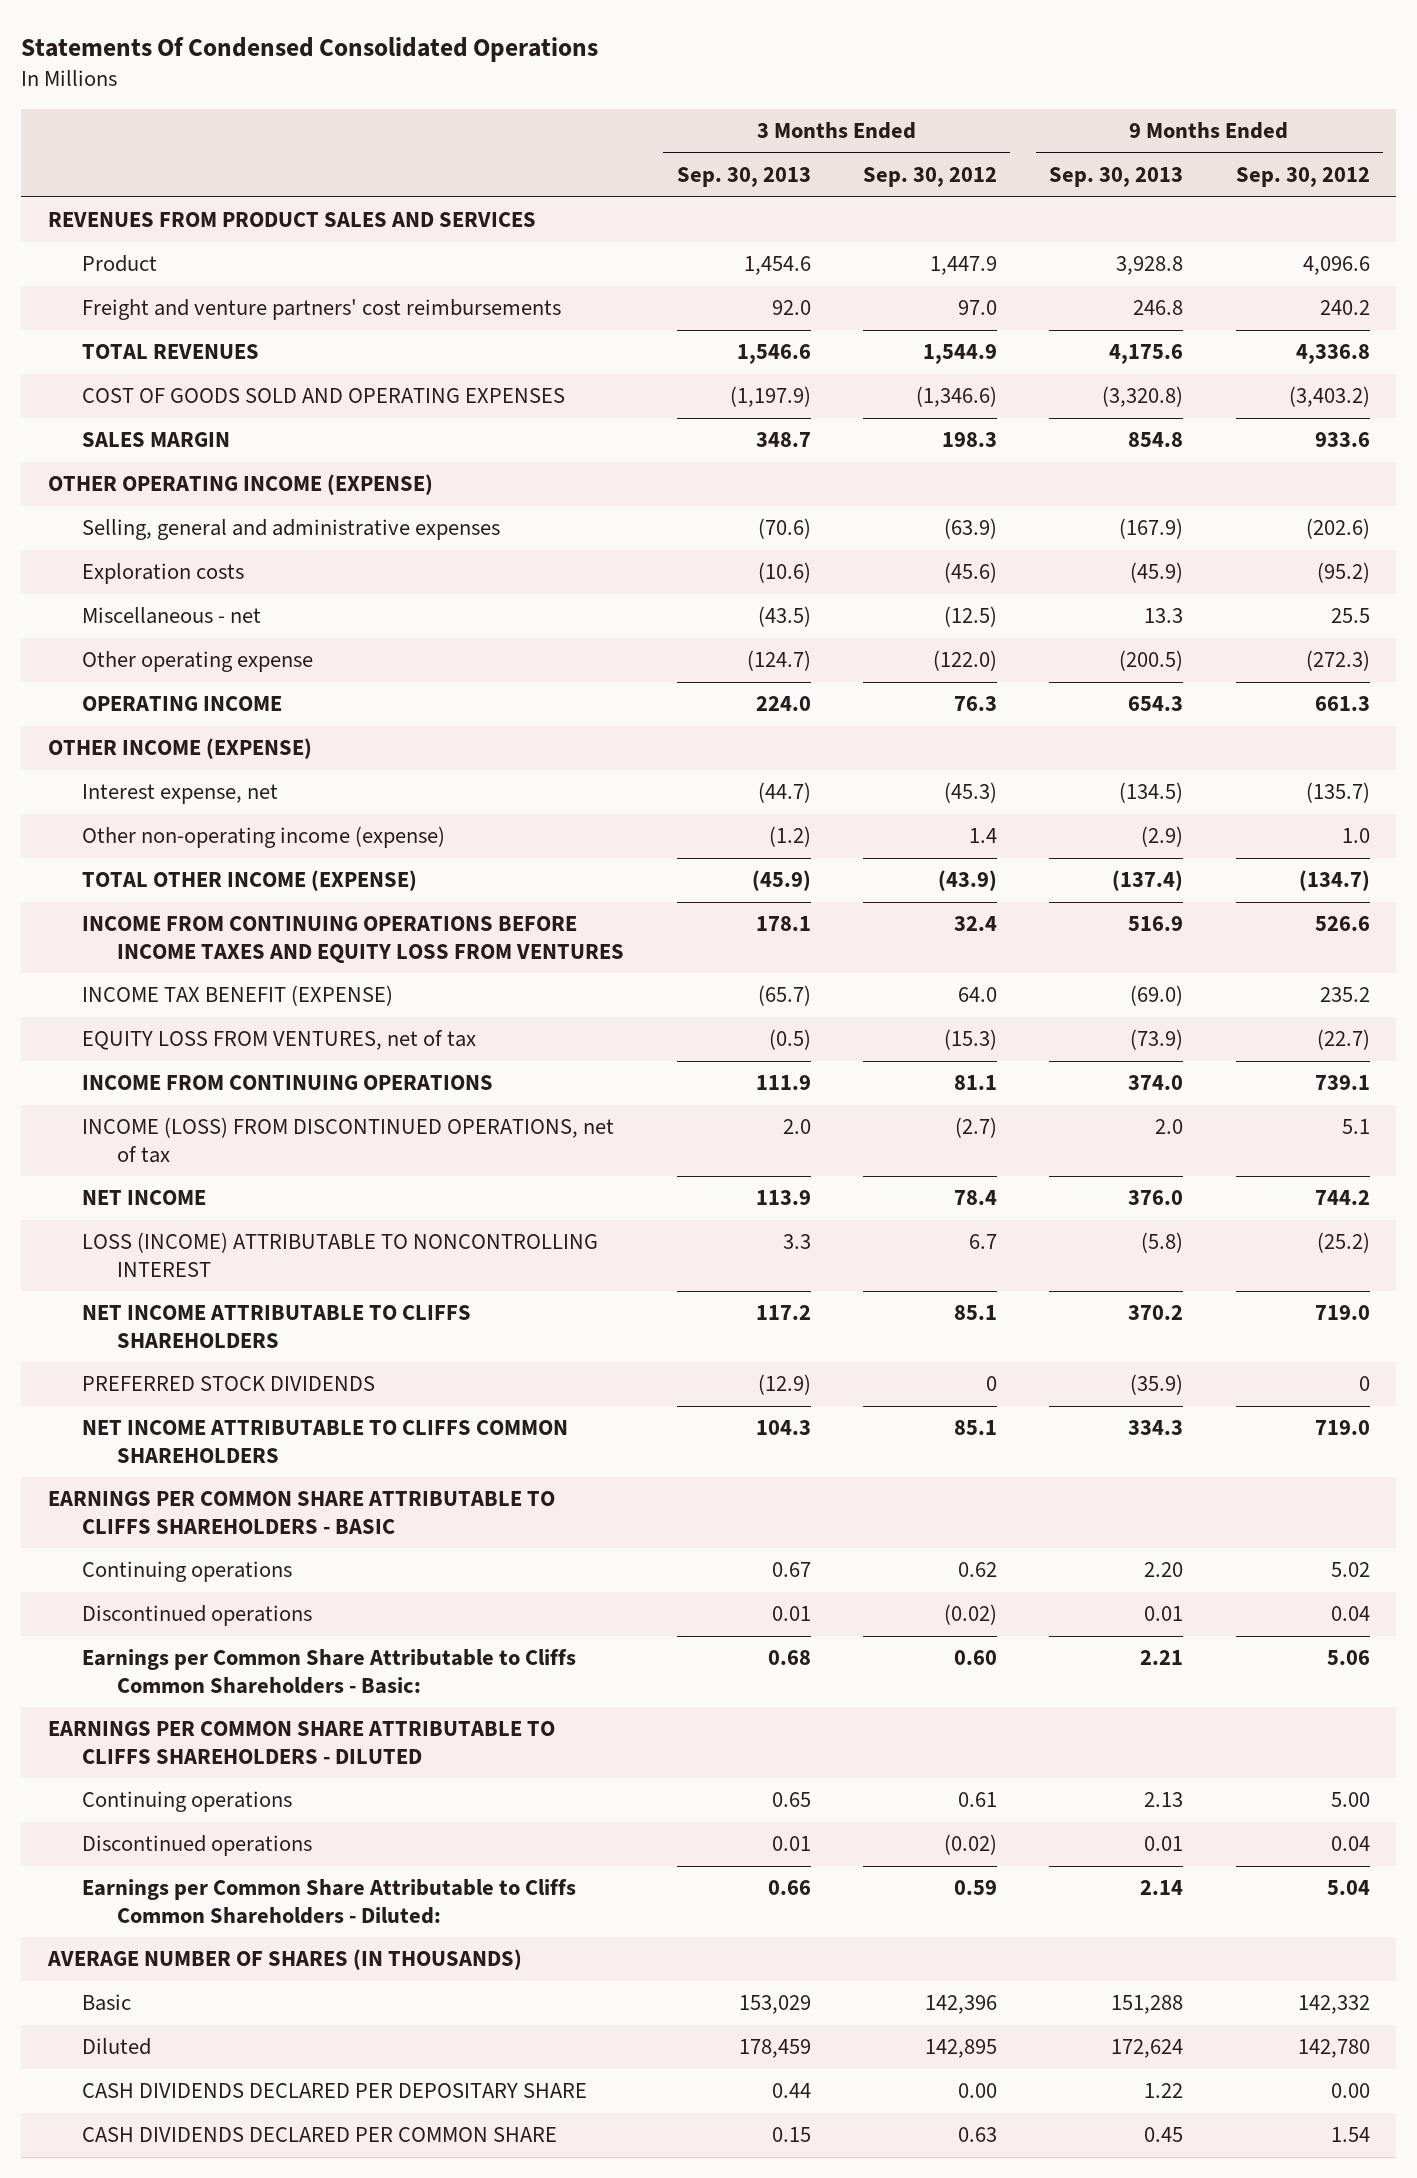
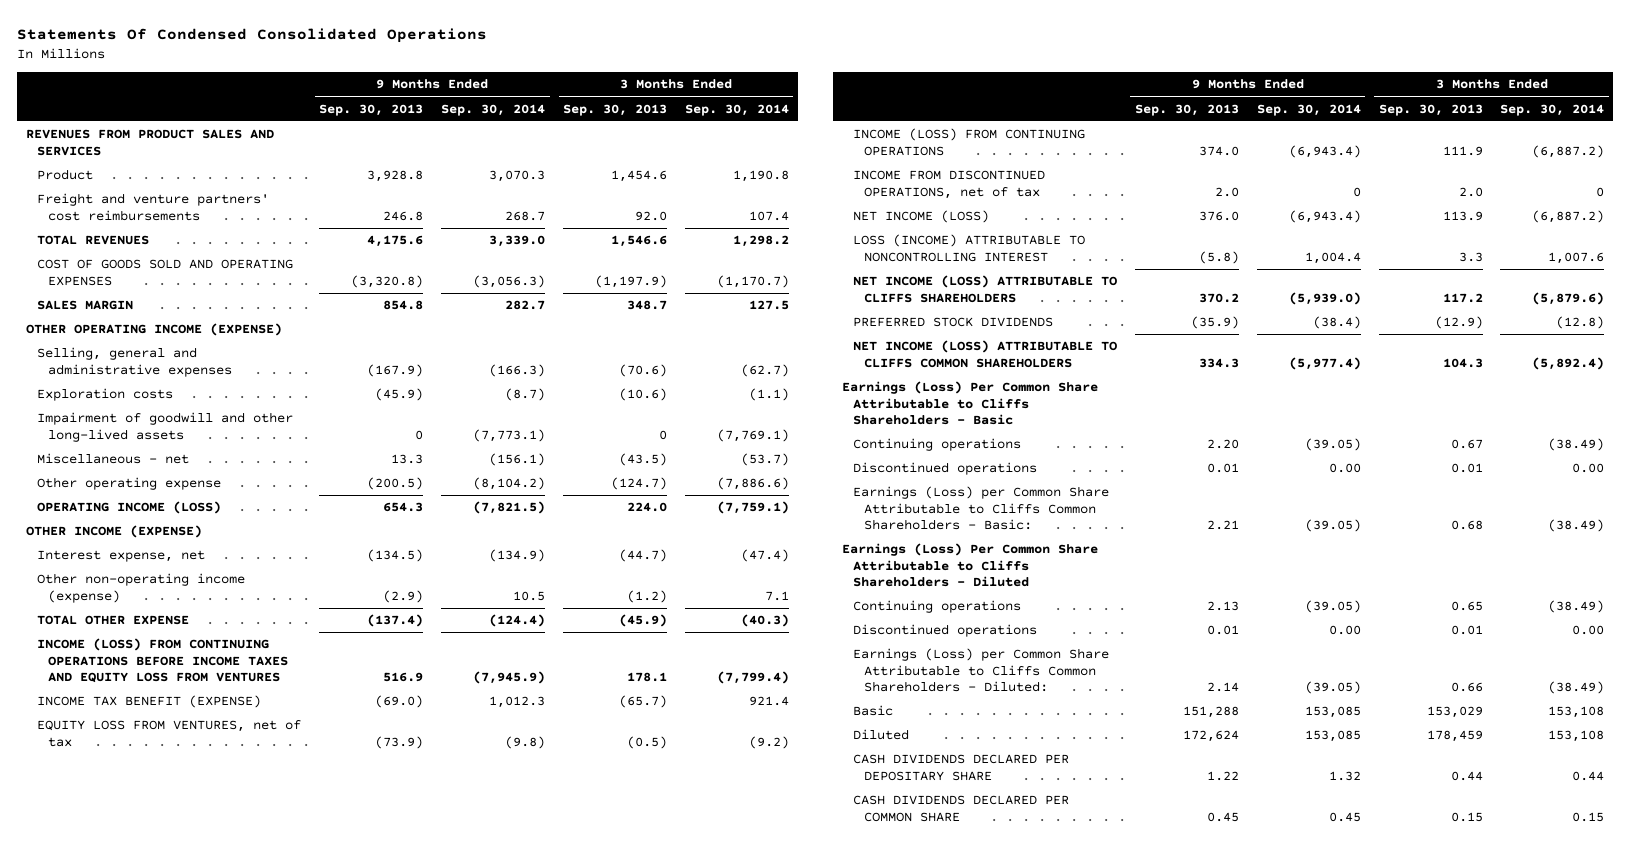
[862,167,997,188] Sep. 30, 2012 -> none
[1235,167,1370,188] Sep. 30, 2012 -> none
none -> [441,103,546,116] Sep. 30, 2014
none -> [684,103,789,116] Sep. 30, 2014
none -> [37,412,294,442] Impairment of goodwill and other long-lived assets
[82,696,283,712] OPERATING INCOME -> [37,501,222,515] OPERATING INCOME (LOSS)
[82,870,418,892] TOTAL OTHER INCOME (EXPENSE) -> [37,615,190,626] TOTAL OTHER EXPENSE
[82,916,625,963] INCOME FROM CONTINUING OPERATIONS BEFORE INCOME TAXES AND EQUITY LOSS FROM VENTURES -> [37,638,289,684] INCOME (LOSS) FROM CONTINUING OPERATIONS BEFORE INCOME TAXES AND EQUITY LOSS FROM VENTURES
[82,1075,494,1091] INCOME FROM CONTINUING OPERATIONS -> [852,128,1085,156] INCOME (LOSS) FROM CONTINUING OPERATIONS
[82,1117,615,1163] INCOME (LOSS) FROM DISCONTINUED OPERATIONS, net of tax -> [852,170,1045,199] INCOME FROM DISCONTINUED OPERATIONS, net of tax
[82,1190,207,1206] NET INCOME -> [852,210,989,224] NET INCOME (LOSS)
[82,1305,472,1348] NET INCOME ATTRIBUTABLE TO CLIFFS SHAREHOLDERS -> [852,275,1117,303] NET INCOME (LOSS) ATTRIBUTABLE TO CLIFFS SHAREHOLDERS
[82,1420,569,1463] NET INCOME ATTRIBUTABLE TO CLIFFS COMMON SHAREHOLDERS -> [852,340,1117,368] NET INCOME (LOSS) ATTRIBUTABLE TO CLIFFS COMMON SHAREHOLDERS
[47,1491,555,1534] EARNINGS PER COMMON SHARE ATTRIBUTABLE TO CLIFFS SHAREHOLDERS - BASIC -> [841,381,1098,426] Earnings (Loss) Per Common Share Attributable to Cliffs Shareholders - Basic
[82,1649,577,1694] Earnings per Common Share Attributable to Cliffs Common Shareholders - Basic: -> [852,486,1109,531] Earnings (Loss) per Common Share Attributable to Cliffs Common Shareholders - Basic:
[47,1721,555,1764] EARNINGS PER COMMON SHARE ATTRIBUTABLE TO CLIFFS SHAREHOLDERS - DILUTED -> [841,543,1098,588] Earnings (Loss) Per Common Share Attributable to Cliffs Shareholders - Diluted
[46,1949,522,1971] AVERAGE NUMBER OF SHARES (IN THOUSANDS) -> none
[82,1879,577,1924] Earnings per Common Share Attributable to Cliffs Common Shareholders - Diluted: -> [852,648,1109,693] Earnings (Loss) per Common Share Attributable to Cliffs Common Shareholders - Diluted:

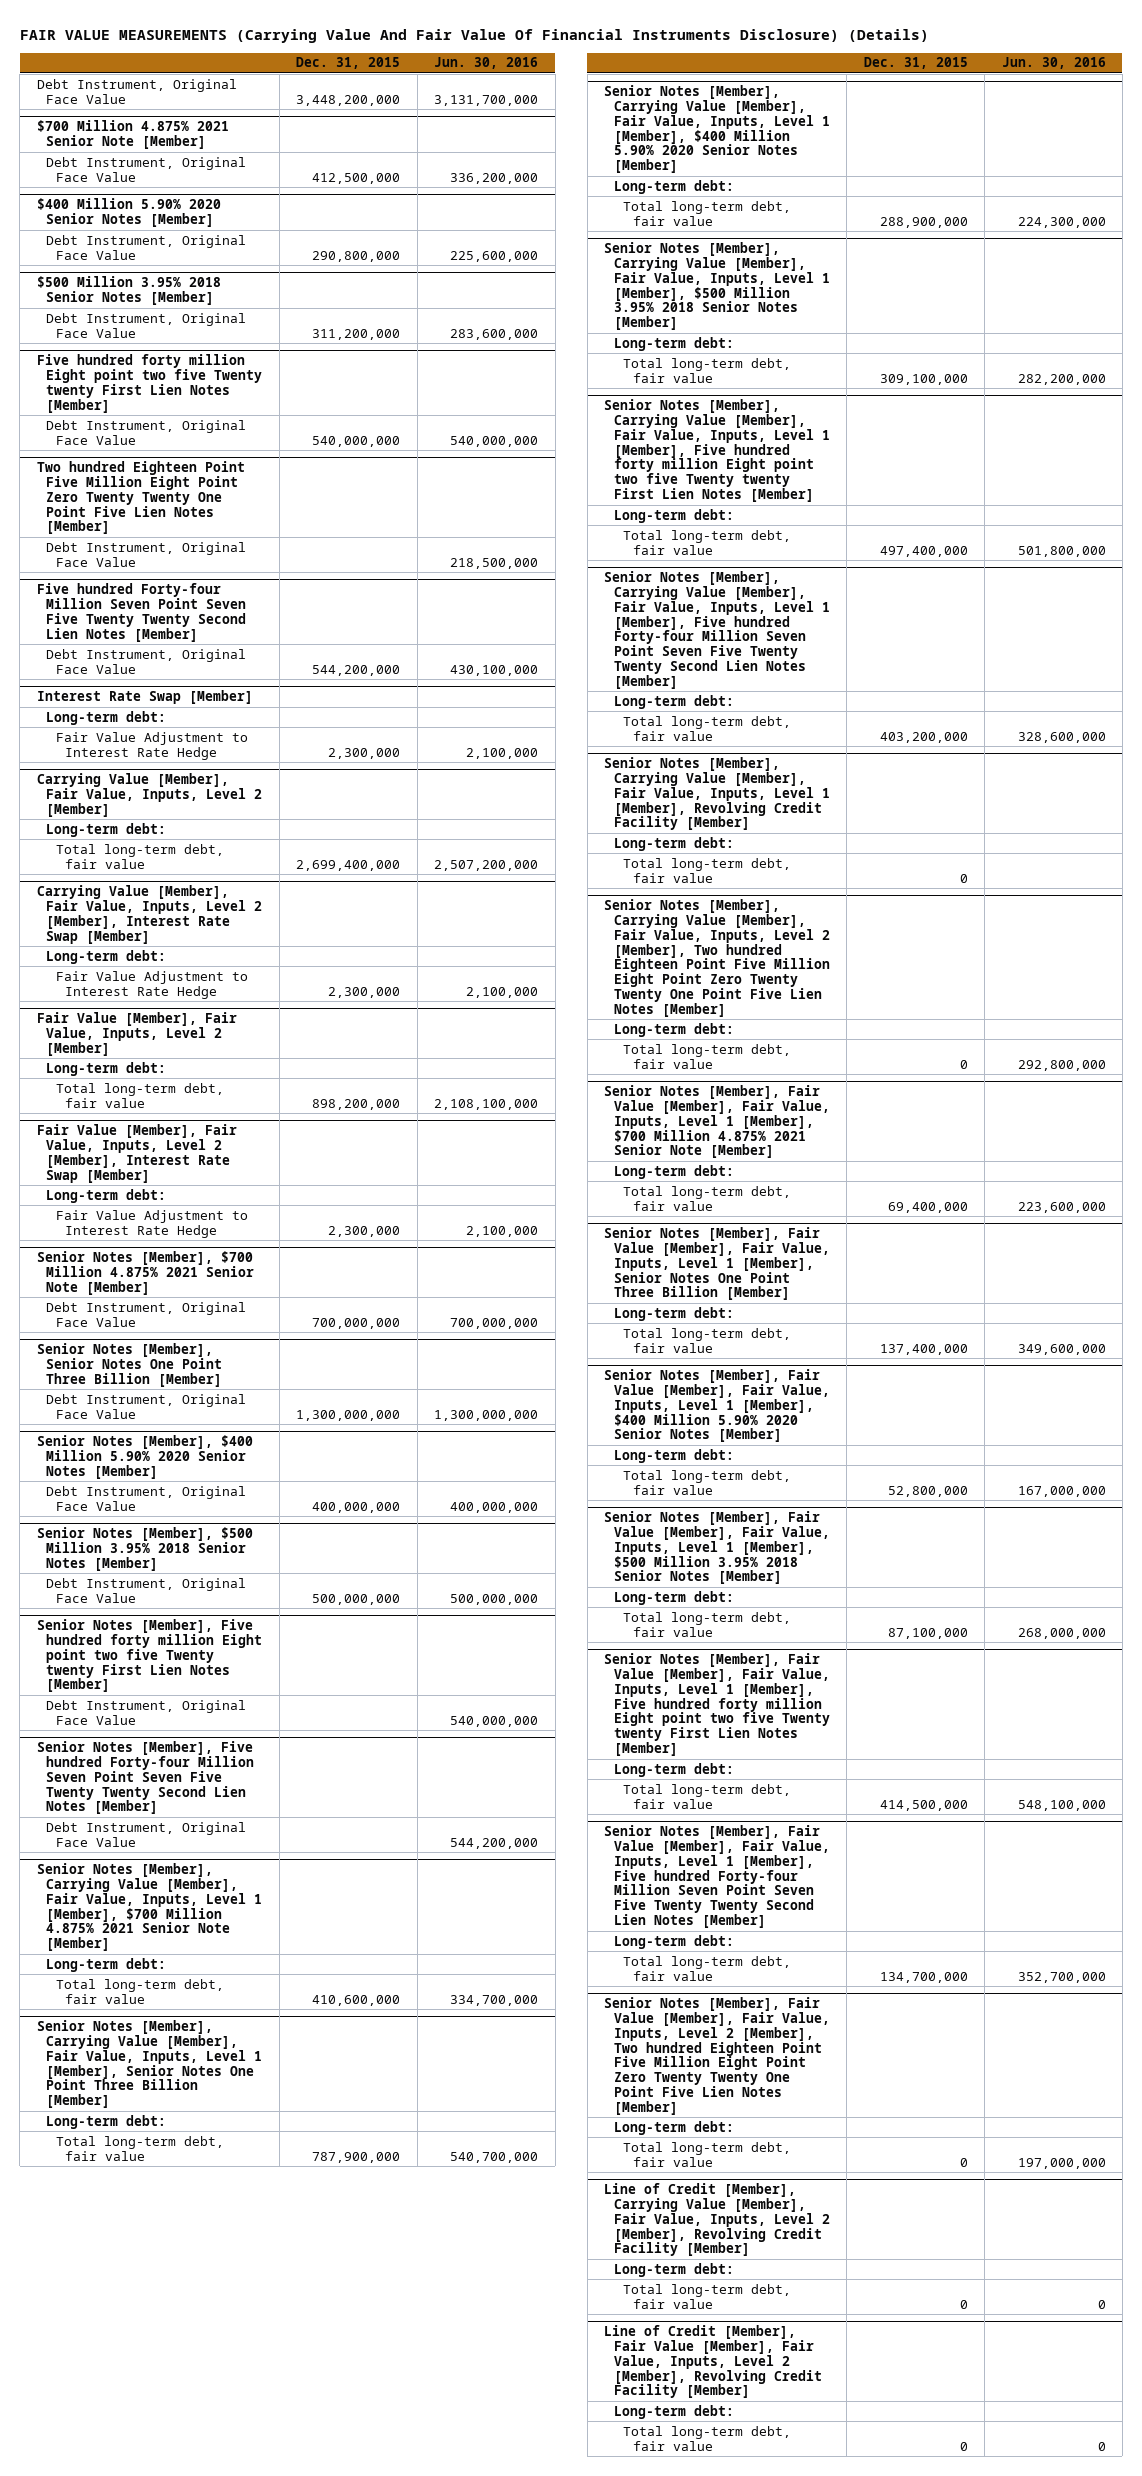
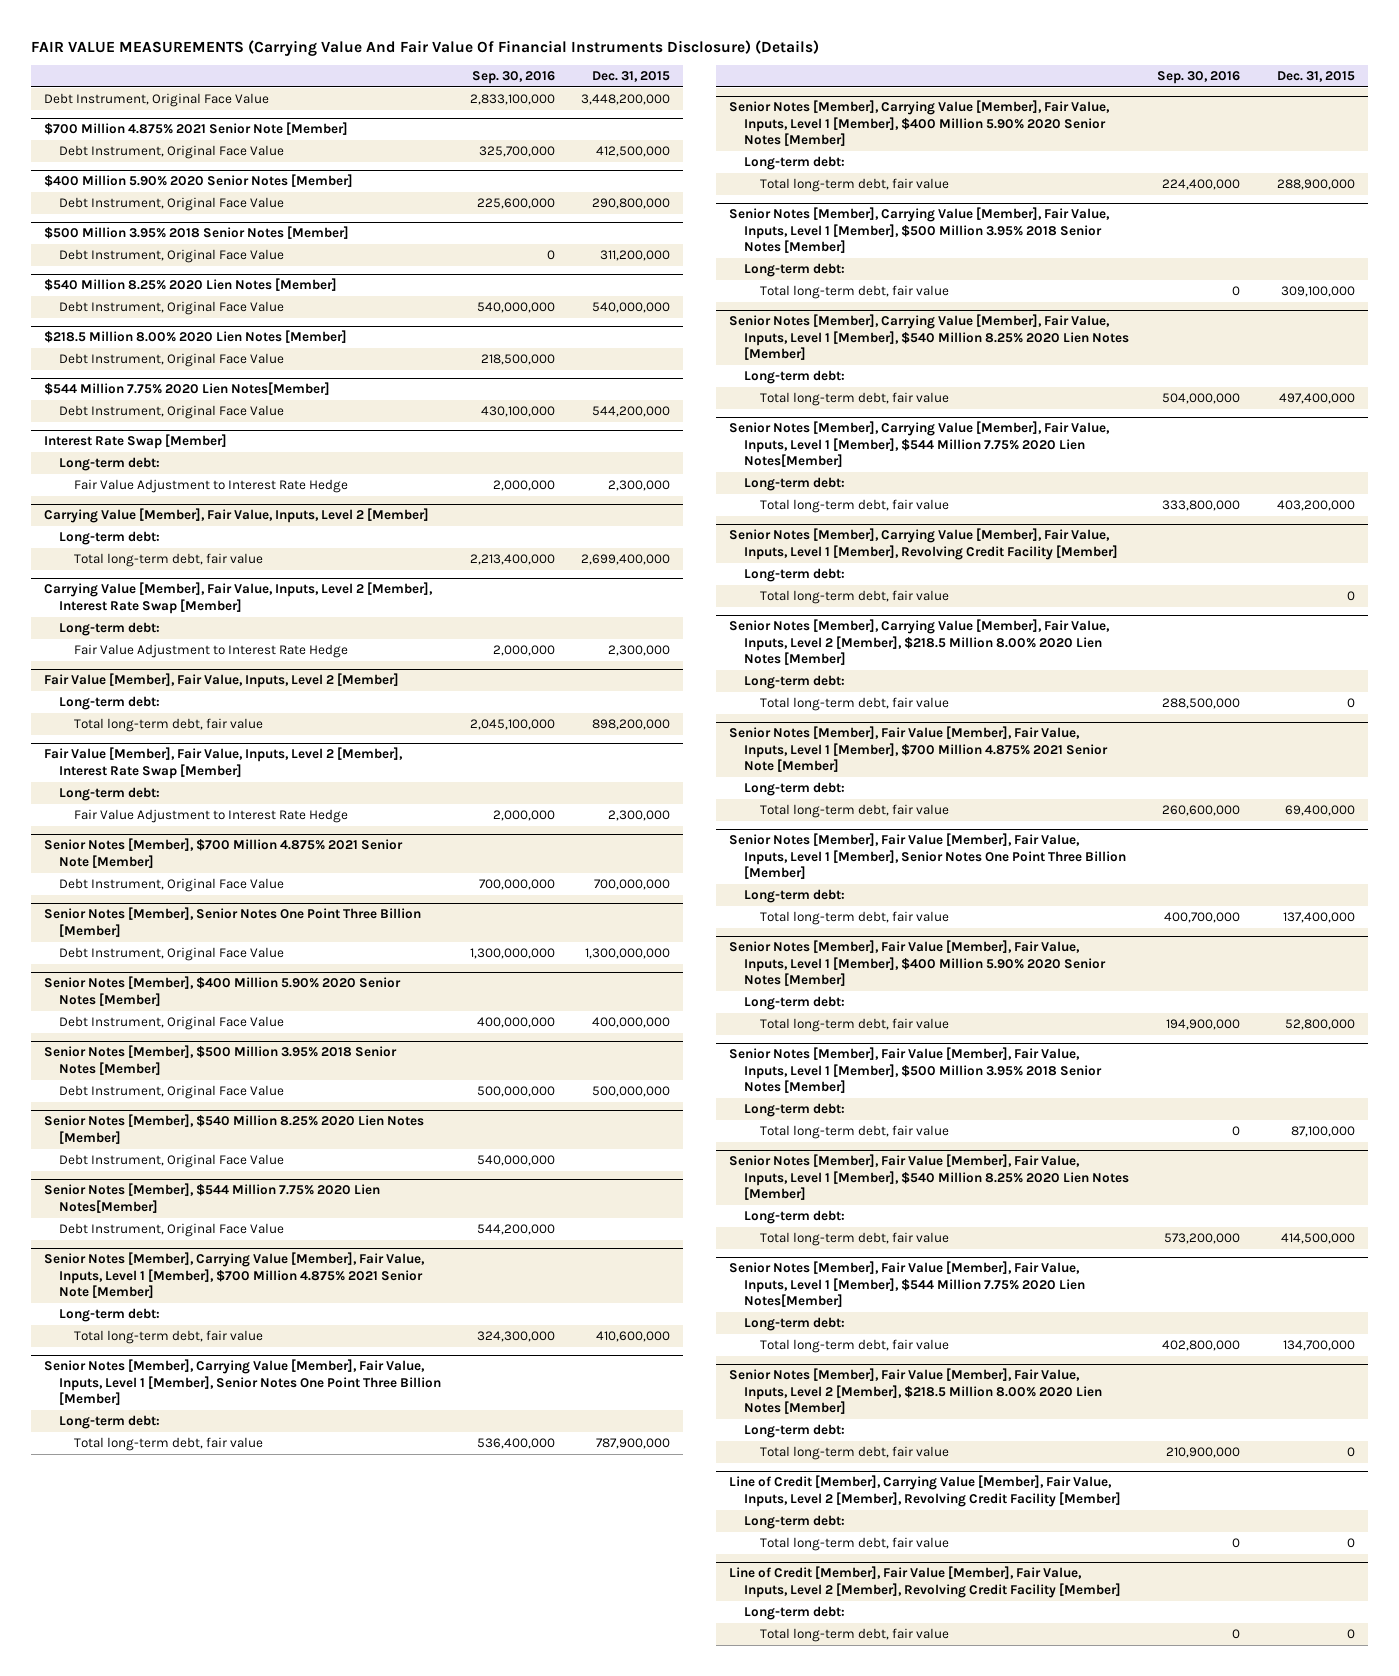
[434,57,539,70] Jun. 30, 2016 -> none
none -> [471,71,555,85] Sep. 30, 2016
[36,354,263,413] Five hundred forty million Eight point two five Twenty twenty First Lien Notes [Member] -> [43,278,337,292] $540 Million 8.25% 2020 Lien Notes [Member]
[36,461,245,535] Two hundred Eighteen Point Five Million Eight Point Zero Twenty Twenty One Point Five Lien Notes [Member] -> [43,330,347,344] $218.5 Million 8.00% 2020 Lien Notes [Member]
[36,583,247,642] Five hundred Forty-four Million Seven Point Seven Five Twenty Twenty Second Lien Notes [Member] -> [43,382,330,396] $544 Million 7.75% 2020 Lien Notes[Member]
[36,1619,263,1693] Senior Notes [Member], Five hundred forty million Eight point two five Twenty twenty First Lien Notes [Member] -> none
none -> [43,1114,424,1144] Senior Notes [Member], $540 Million 8.25% 2020 Lien Notes [Member]
[36,1741,255,1815] Senior Notes [Member], Five hundred Forty-four Million Seven Point Seven Five Twenty Twenty Second Lien Notes [Member] -> none
none -> [43,1183,380,1213] Senior Notes [Member], $544 Million 7.75% 2020 Lien Notes[Member]
[604,399,830,502] Senior Notes [Member], Carrying Value [Member], Fair Value, Inputs, Level 1 [Member], Five hundred forty million Eight point two five Twenty twenty First Lien Notes [Member] -> none
none -> [729,314,1130,361] Senior Notes [Member], Carrying Value [Member], Fair Value, Inputs, Level 1 [Member], $540 Million 8.25% 2020 Lien Notes [Member]
[604,571,830,689] Senior Notes [Member], Carrying Value [Member], Fair Value, Inputs, Level 1 [Member], Five hundred Forty-four Million Seven Point Seven Five Twenty Twenty Second Lien Notes [Member] -> none
none -> [729,421,1111,468] Senior Notes [Member], Carrying Value [Member], Fair Value, Inputs, Level 1 [Member], $544 Million 7.75% 2020 Lien Notes[Member]
[604,899,830,1017] Senior Notes [Member], Carrying Value [Member], Fair Value, Inputs, Level 2 [Member], Two hundred Eighteen Point Five Million Eight Point Zero Twenty Twenty One Point Five Lien Notes [Member] -> none
none -> [729,619,1111,666] Senior Notes [Member], Carrying Value [Member], Fair Value, Inputs, Level 2 [Member], $218.5 Million 8.00% 2020 Lien Notes [Member]
[604,1653,830,1756] Senior Notes [Member], Fair Value [Member], Fair Value, Inputs, Level 1 [Member], Five hundred forty million Eight point two five Twenty twenty First Lien Notes [Member] -> none
none -> [729,1154,1130,1201] Senior Notes [Member], Fair Value [Member], Fair Value, Inputs, Level 1 [Member], $540 Million 8.25% 2020 Lien Notes [Member]
[604,1825,830,1928] Senior Notes [Member], Fair Value [Member], Fair Value, Inputs, Level 1 [Member], Five hundred Forty-four Million Seven Point Seven Five Twenty Twenty Second Lien Notes [Member] -> none
none -> [729,1261,1086,1308] Senior Notes [Member], Fair Value [Member], Fair Value, Inputs, Level 1 [Member], $544 Million 7.75% 2020 Lien Notes[Member]
[604,1997,830,2115] Senior Notes [Member], Fair Value [Member], Fair Value, Inputs, Level 2 [Member], Two hundred Eighteen Point Five Million Eight Point Zero Twenty Twenty One Point Five Lien Notes [Member] -> none
none -> [729,1368,1103,1415] Senior Notes [Member], Fair Value [Member], Fair Value, Inputs, Level 2 [Member], $218.5 Million 8.00% 2020 Lien Notes [Member]

